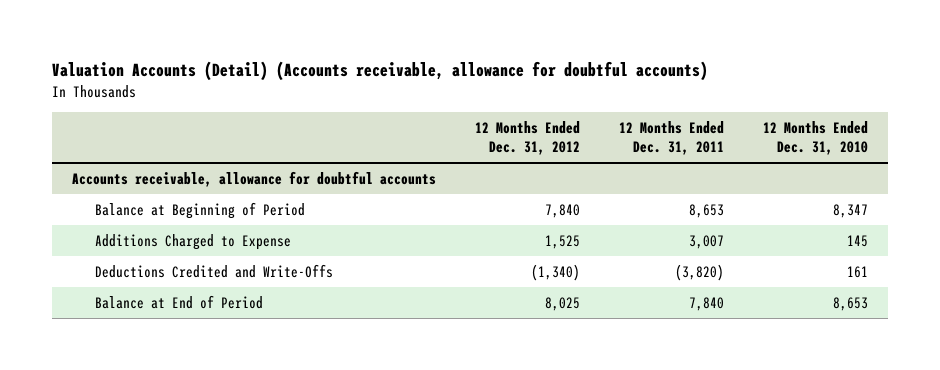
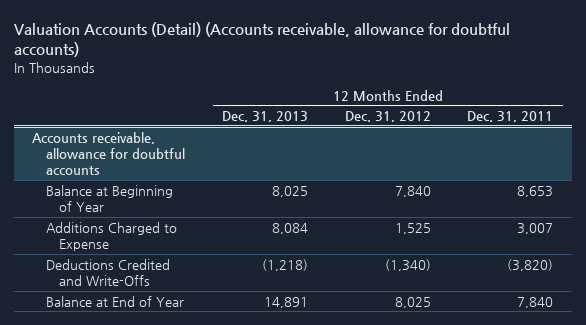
[763,120,869,156] 12 Months Ended Dec. 31, 2010 -> none
none -> [221,111,308,123] Dec. 31, 2013
[94,201,305,219] Balance at Beginning of Period -> [45,184,173,213] Balance at Beginning of Year
[94,294,263,309] Balance at End of Period -> [45,295,184,307] Balance at End of Year

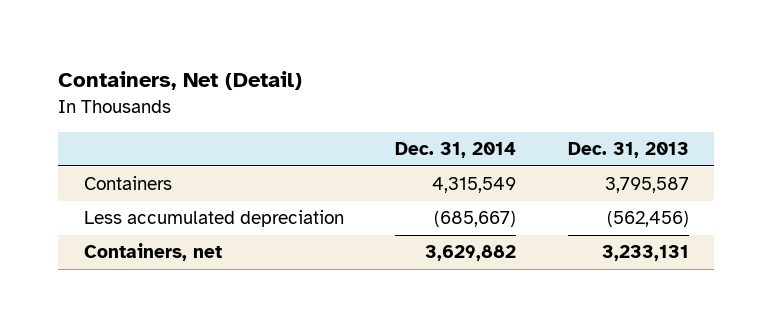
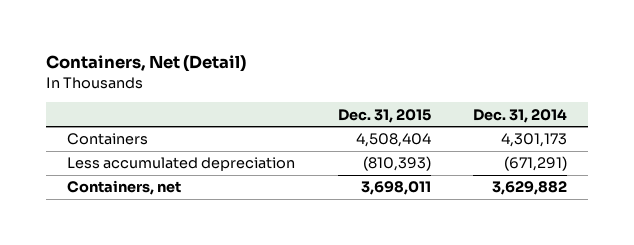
[567,142,689,159] Dec. 31, 2013 -> none
none -> [337,108,431,123] Dec. 31, 2015
[432,177,517,194] 4,315,549 -> [500,133,567,148] 4,301,173
[434,211,517,228] (685,667) -> [503,156,567,172] (671,291)

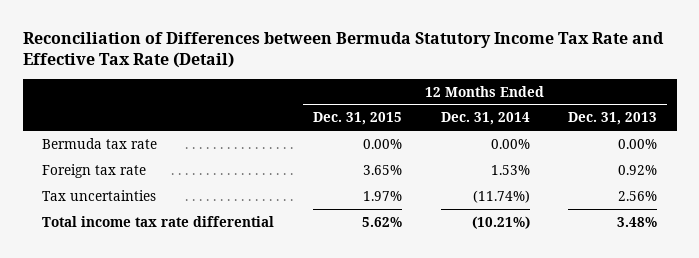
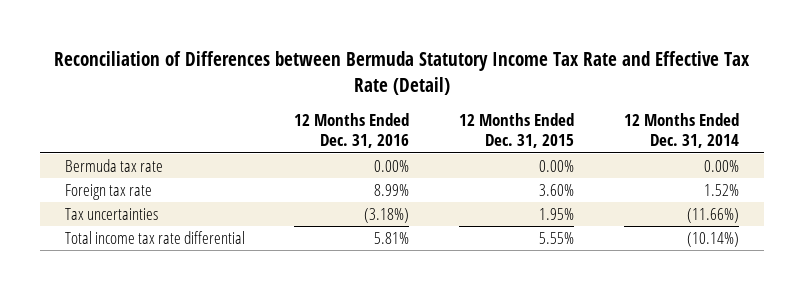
[568,112,658,126] Dec. 31, 2013 -> none
none -> [294,113,410,149] 12 Months Ended Dec. 31, 2016
[362,164,402,175] 3.65% -> [539,184,575,197] 3.60%
[490,164,530,175] 1.53% -> [704,184,740,197] 1.52%
[362,190,402,201] 1.97% -> [539,208,575,221] 1.95%
[472,189,530,203] (11.74%) -> [687,208,740,224] (11.66%)
[361,216,402,227] 5.62% -> [539,232,575,245] 5.55%
[471,215,530,229] (10.21%) -> [687,232,740,248] (10.14%)

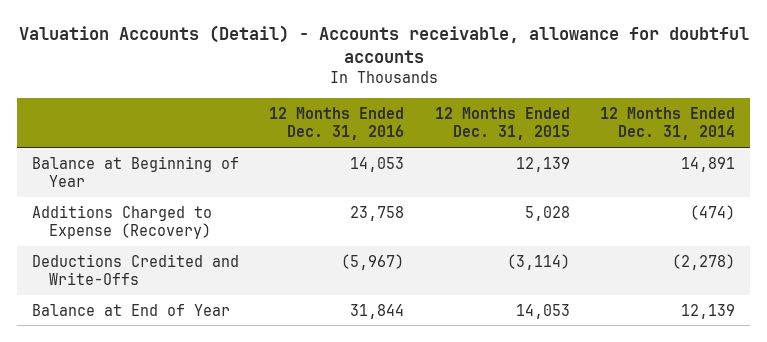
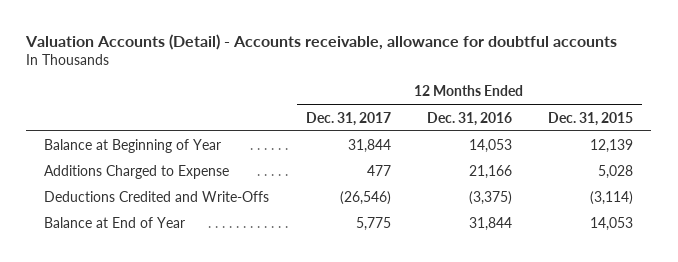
[599,106,735,141] 12 Months Ended Dec. 31, 2014 -> none
none -> [305,111,391,126] Dec. 31, 2017
[32,204,213,240] Additions Charged to Expense (Recovery) -> [44,164,230,179] Additions Charged to Expense
[350,205,405,221] 23,758 -> [468,164,512,179] 21,166
[341,253,405,270] (5,967) -> [468,190,512,205] (3,375)

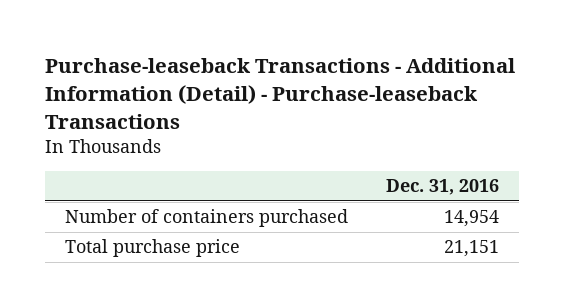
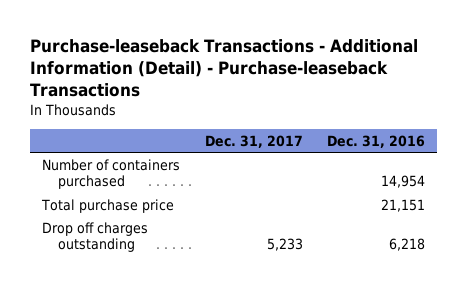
none -> [204,134,303,148] Dec. 31, 2017
none -> [42,221,149,253] Drop off charges outstanding

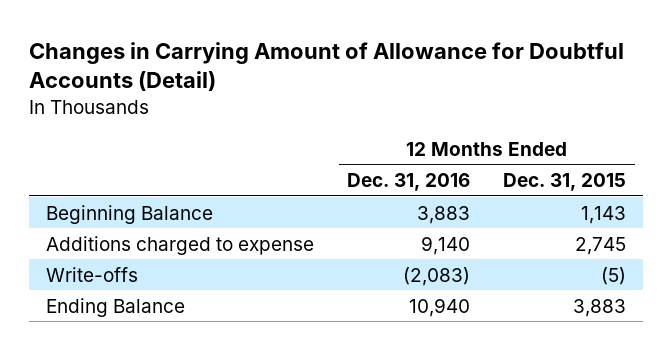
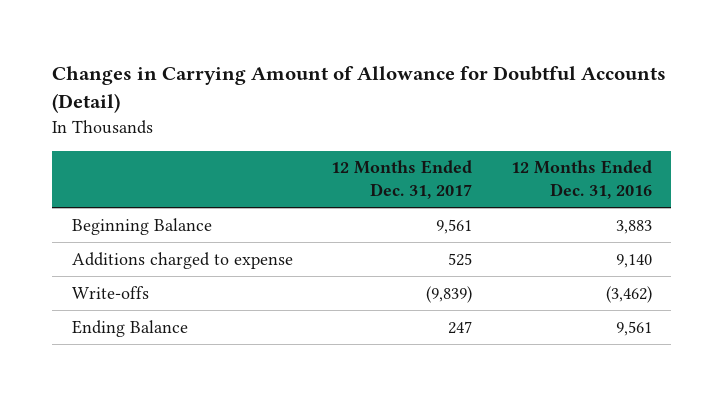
[503,173,627,192] Dec. 31, 2015 -> none
none -> [331,160,473,199] 12 Months Ended Dec. 31, 2017
[403,266,471,286] (2,083) -> [606,285,653,303] (3,462)
[409,297,471,317] 10,940 -> [616,320,653,336] 9,561

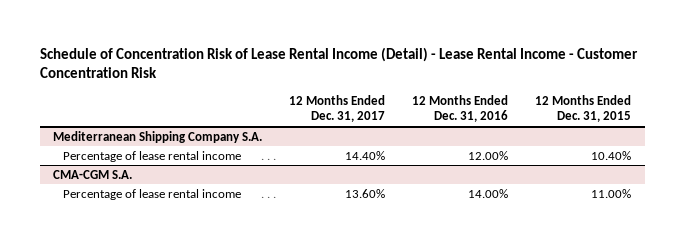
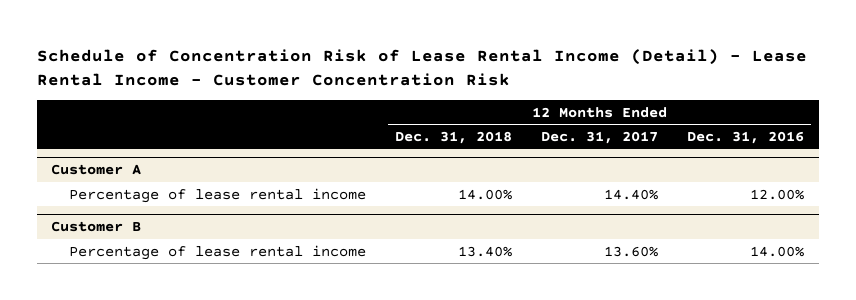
[535,94,632,123] 12 Months Ended Dec. 31, 2015 -> none
none -> [395,130,513,144] Dec. 31, 2018
[53,130,263,143] Mediterranean Shipping Company S.A. -> [51,164,142,176] Customer A
[53,169,133,179] CMA-CGM S.A. -> [51,221,142,233] Customer B

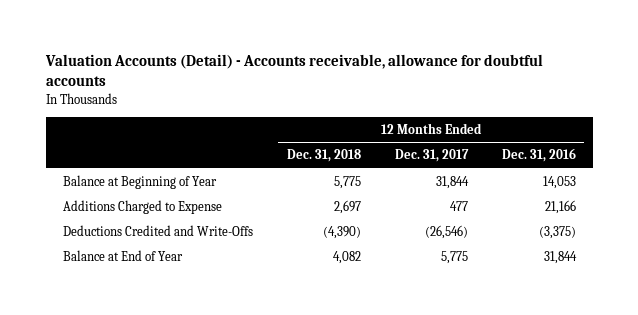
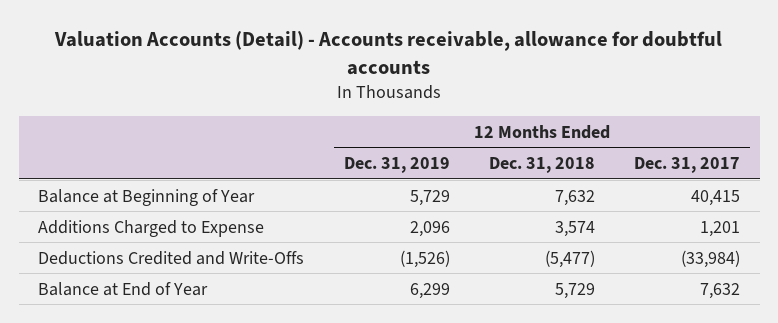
[501,148,576,163] Dec. 31, 2016 -> none
none -> [343,156,450,173] Dec. 31, 2019
[333,176,361,190] 5,775 -> [554,189,595,206] 7,632
[435,176,469,190] 31,844 -> [691,189,741,206] 40,415
[333,200,361,215] 2,697 -> [554,220,595,237] 3,574
[449,201,468,212] 477 -> [700,220,741,237] 1,201
[322,226,361,240] (4,390) -> [544,249,595,268] (5,477)
[424,225,468,240] (26,546) -> [681,249,741,268] (33,984)
[332,251,361,265] 4,082 -> [554,282,595,299] 5,729
[440,251,468,265] 5,775 -> [700,282,741,299] 7,632

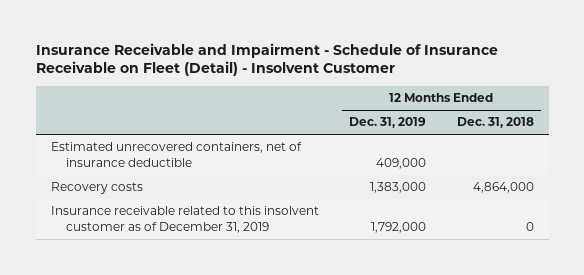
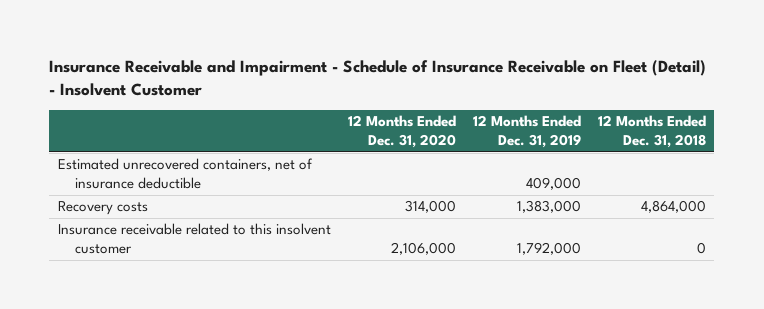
none -> [347,115,456,149] 12 Months Ended Dec. 31, 2020
[50,206,319,234] Insurance receivable related to this insolvent customer as of December 31, 2019 -> [57,223,331,255] Insurance receivable related to this insolvent customer

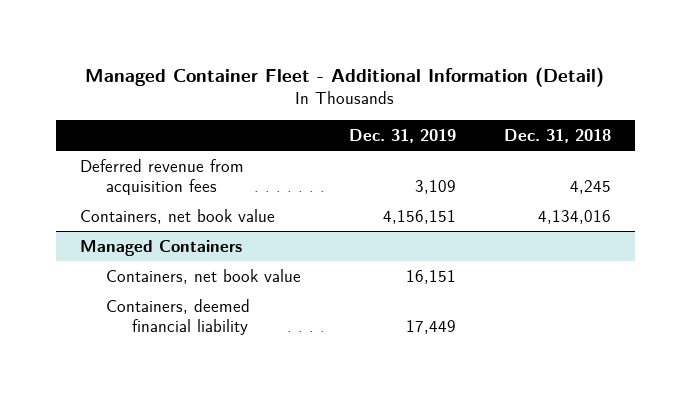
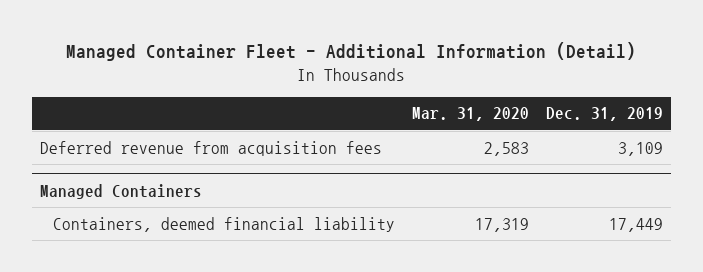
[503,129,611,144] Dec. 31, 2018 -> none
none -> [411,107,529,122] Mar. 31, 2020
[79,208,275,224] Containers, net book value -> none
[106,268,302,284] Containers, net book value -> none

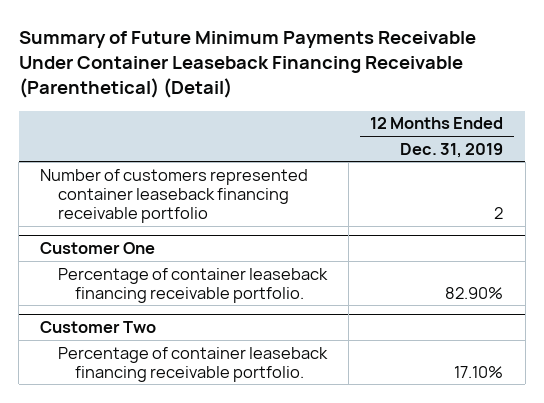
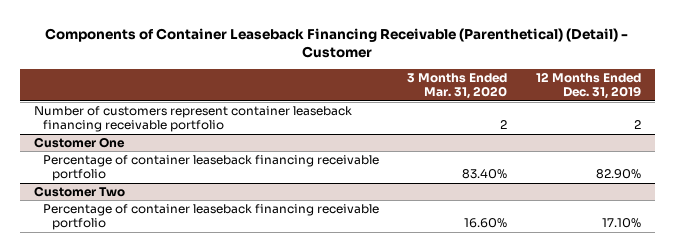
[18,30,476,99] Summary of Future Minimum Payments Receivable Under Container Leaseback Financing Receivable (Parenthetical) (Detail) -> [45,27,629,58] Components of Container Leaseback Financing Receivable (Parenthetical) (Detail) - Customer
none -> [407,72,508,100] 3 Months Ended Mar. 31, 2020
[40,168,309,223] Number of customers represented container leaseback financing receivable portfolio -> [34,106,353,133] Number of customers represent container leaseback financing receivable portfolio
[57,267,328,303] Percentage of container leaseback financing receivable portfolio. -> [43,155,380,182] Percentage of container leaseback financing receivable portfolio
[57,346,328,382] Percentage of container leaseback financing receivable portfolio. -> [43,204,380,231] Percentage of container leaseback financing receivable portfolio

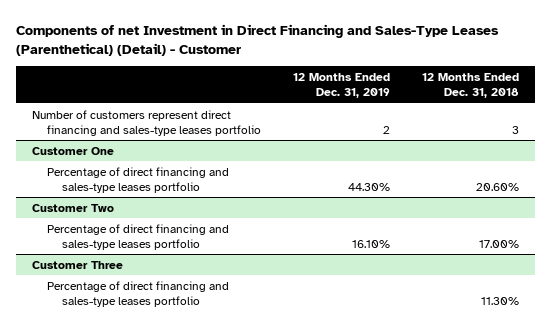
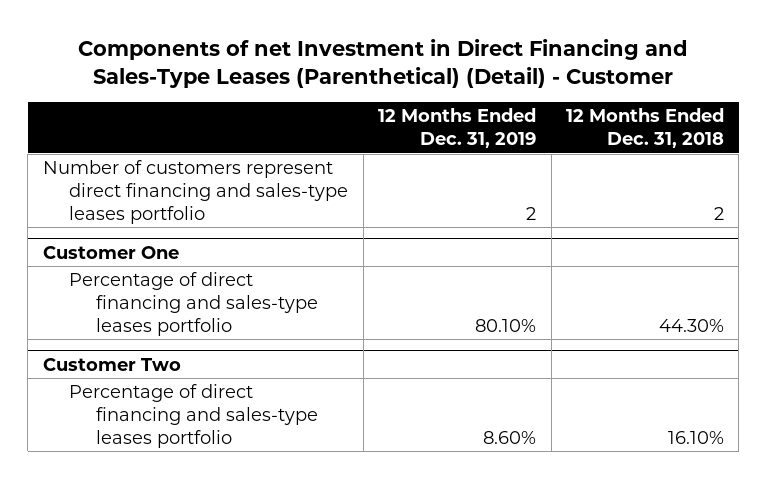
[512,125,520,134] 3 -> [714,206,725,220] 2
[348,182,391,191] 44.30% -> [475,318,537,332] 80.10%
[476,182,520,191] 20.60% -> [659,318,725,332] 44.30%
[32,260,124,269] Customer Three -> none
[46,280,229,307] Percentage of direct financing and sales-type leases portfolio -> none
[352,239,391,248] 16.10% -> [483,430,537,444] 8.60%
[479,239,520,248] 17.00% -> [668,430,725,444] 16.10%

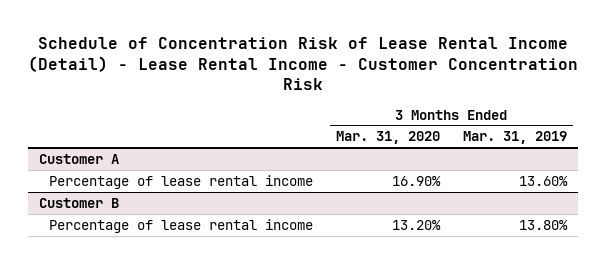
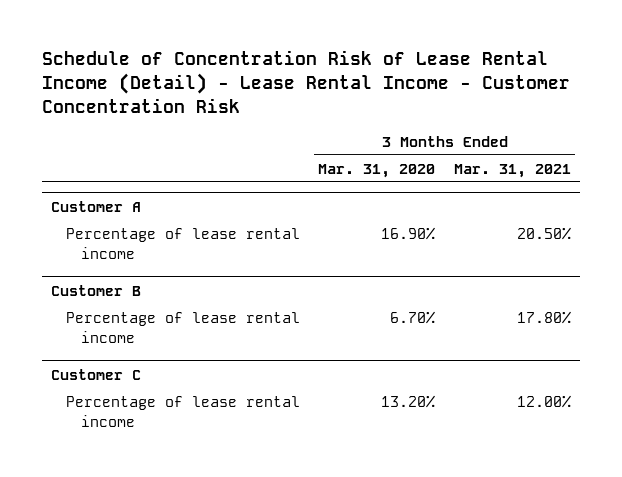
[462,131,567,145] Mar. 31, 2019 -> none
none -> [453,163,571,178] Mar. 31, 2021
none -> [65,311,300,343] Percentage of lease rental income
none -> [50,368,141,380] Customer C

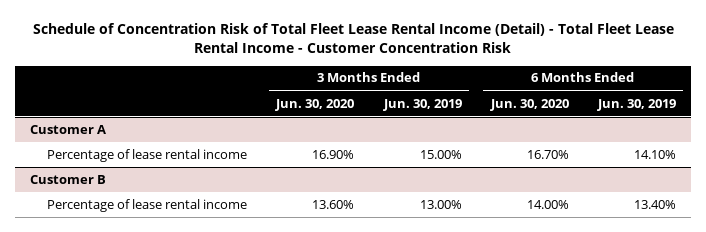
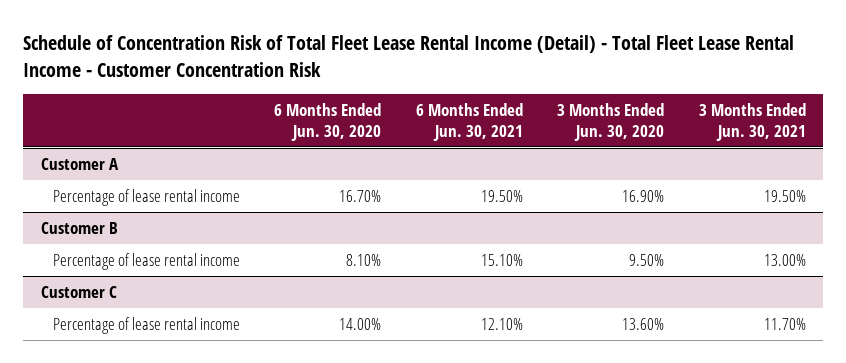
[382,98,462,111] Jun. 30, 2019 -> none
[597,98,677,111] Jun. 30, 2019 -> none
none -> [415,102,523,141] 6 Months Ended Jun. 30, 2021
none -> [698,102,806,141] 3 Months Ended Jun. 30, 2021
none -> [52,253,240,271] Percentage of lease rental income
none -> [40,286,117,299] Customer C

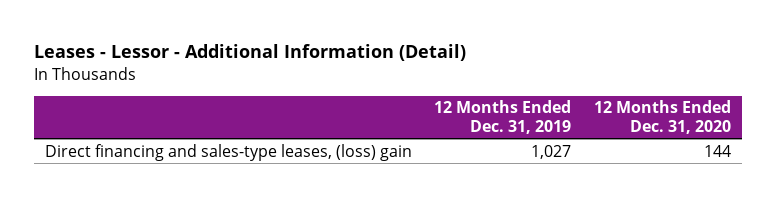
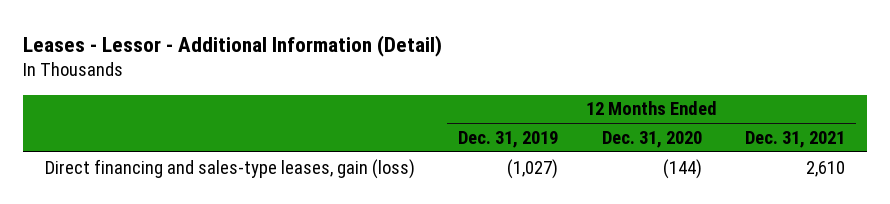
none -> [744,130,845,148] Dec. 31, 2021
[45,143,413,161] Direct financing and sales-type leases, (loss) gain -> [44,158,415,179] Direct financing and sales-type leases, gain (loss)
[531,144,572,159] 1,027 -> [507,158,559,179] (1,027)
[703,144,731,157] 144 -> [662,158,702,179] (144)

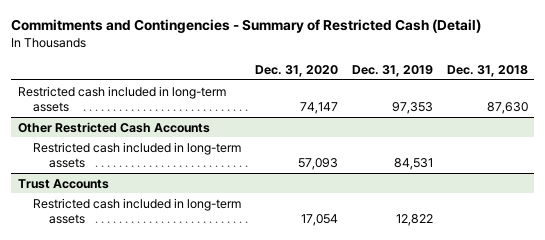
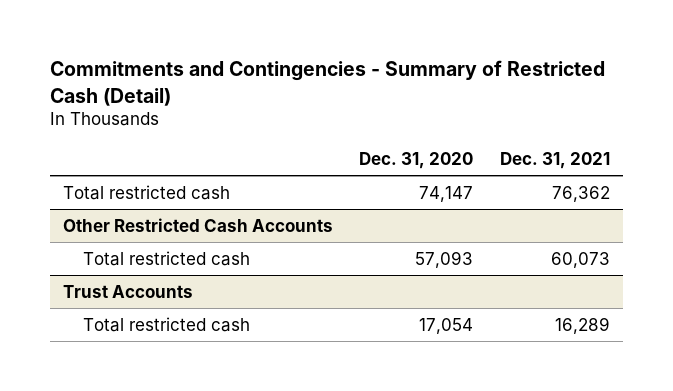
[351,64,433,77] Dec. 31, 2019 -> none
[446,64,528,77] Dec. 31, 2018 -> none
none -> [499,151,610,169] Dec. 31, 2021
[17,85,226,113] Restricted cash included in long-term assets -> [63,184,231,200] Total restricted cash
[33,141,242,169] Restricted cash included in long-term assets -> [83,250,251,266] Total restricted cash
[33,197,242,225] Restricted cash included in long-term assets -> [83,316,251,332] Total restricted cash

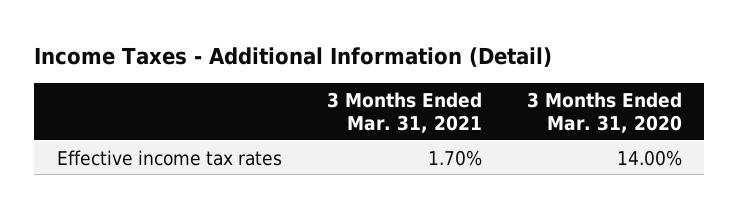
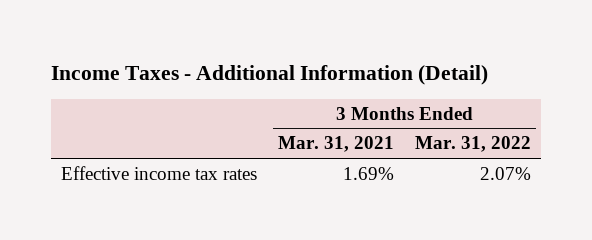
[526,92,682,134] 3 Months Ended Mar. 31, 2020 -> none
none -> [414,136,531,153] Mar. 31, 2022
[427,149,482,166] 1.70% -> [343,166,395,180] 1.69%

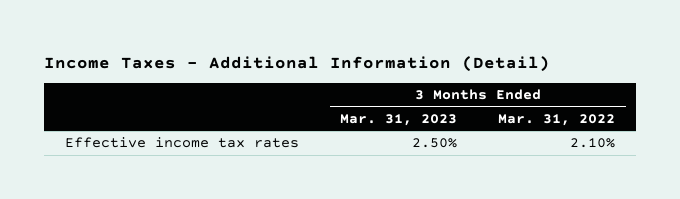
[278,136,395,153] Mar. 31, 2021 -> none
none -> [340,113,458,126] Mar. 31, 2023
[479,166,531,180] 2.07% -> [570,138,616,149] 2.10%

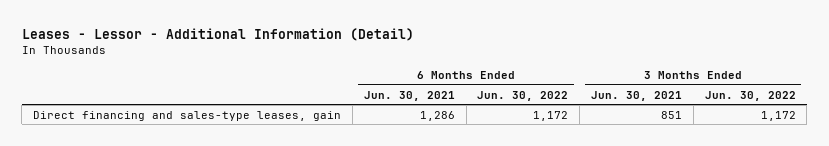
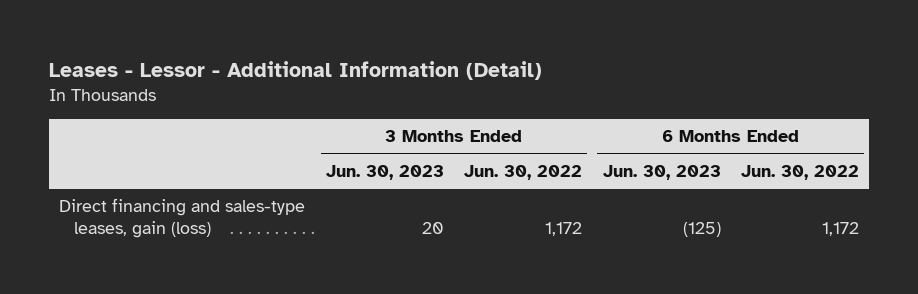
[363,90,455,101] Jun. 30, 2021 -> none
[591,90,683,101] Jun. 30, 2021 -> none
none -> [325,165,444,181] Jun. 30, 2023
none -> [602,165,721,181] Jun. 30, 2023
[33,110,342,121] Direct financing and sales-type leases, gain -> [59,198,306,238] Direct financing and sales-type leases, gain (loss)

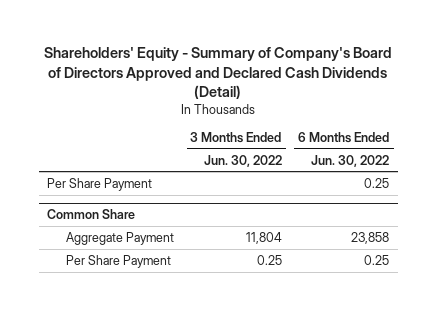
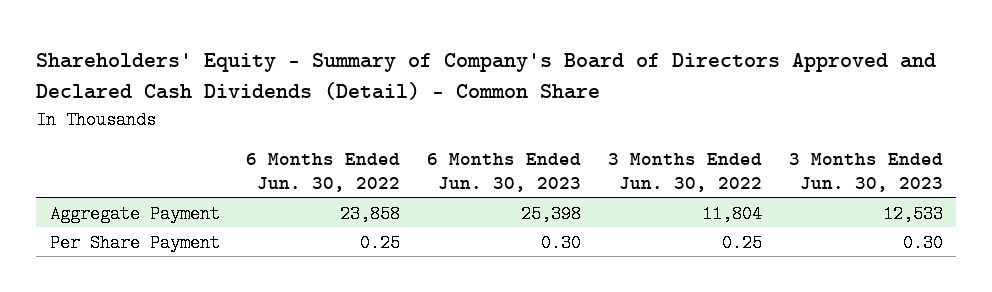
[44,47,393,100] Shareholders' Equity - Summary of Company's Board of Directors Approved and Declared Cash Dividends (Detail) -> [36,53,937,100] Shareholders' Equity - Summary of Company's Board of Directors Approved and Declared Cash Dividends (Detail) - Common Share
none -> [427,153,582,192] 6 Months Ended Jun. 30, 2023
none -> [788,153,943,192] 3 Months Ended Jun. 30, 2023
[47,177,153,191] Per Share Payment -> none
[47,208,136,219] Common Share -> none

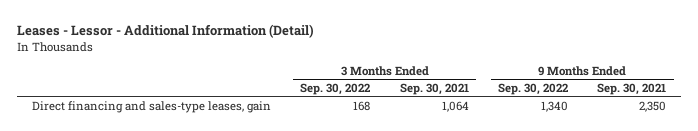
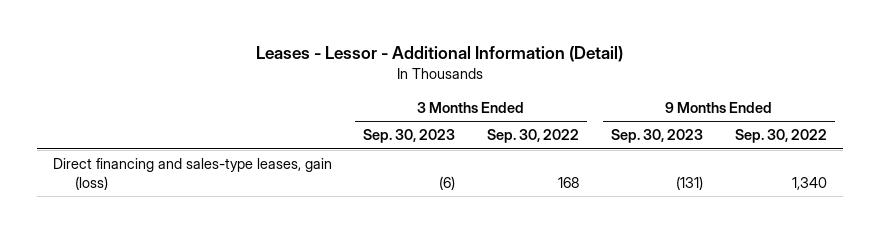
[399,82,469,95] Sep. 30, 2021 -> none
[597,82,667,95] Sep. 30, 2021 -> none
none -> [363,129,456,144] Sep. 30, 2023
none -> [611,129,704,144] Sep. 30, 2023
[31,100,271,113] Direct financing and sales-type leases, gain -> [52,158,332,190] Direct financing and sales-type leases, gain (loss)

